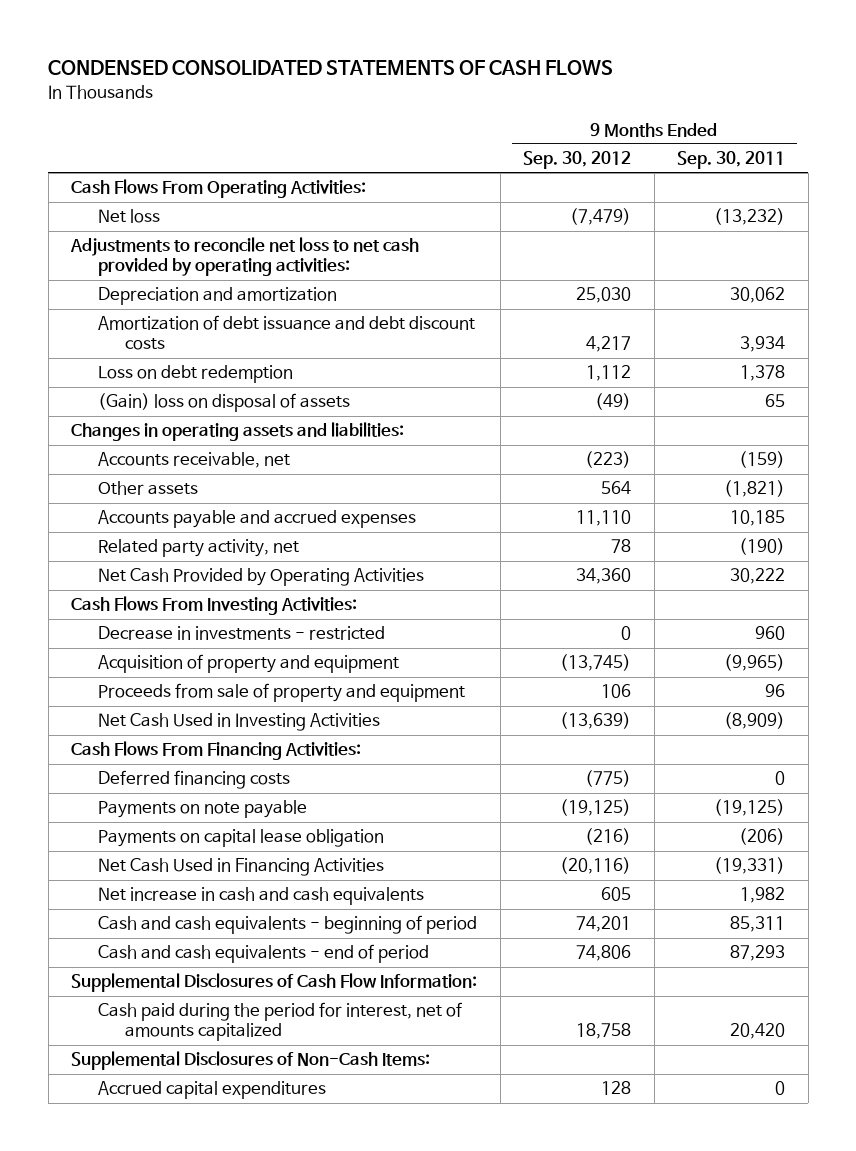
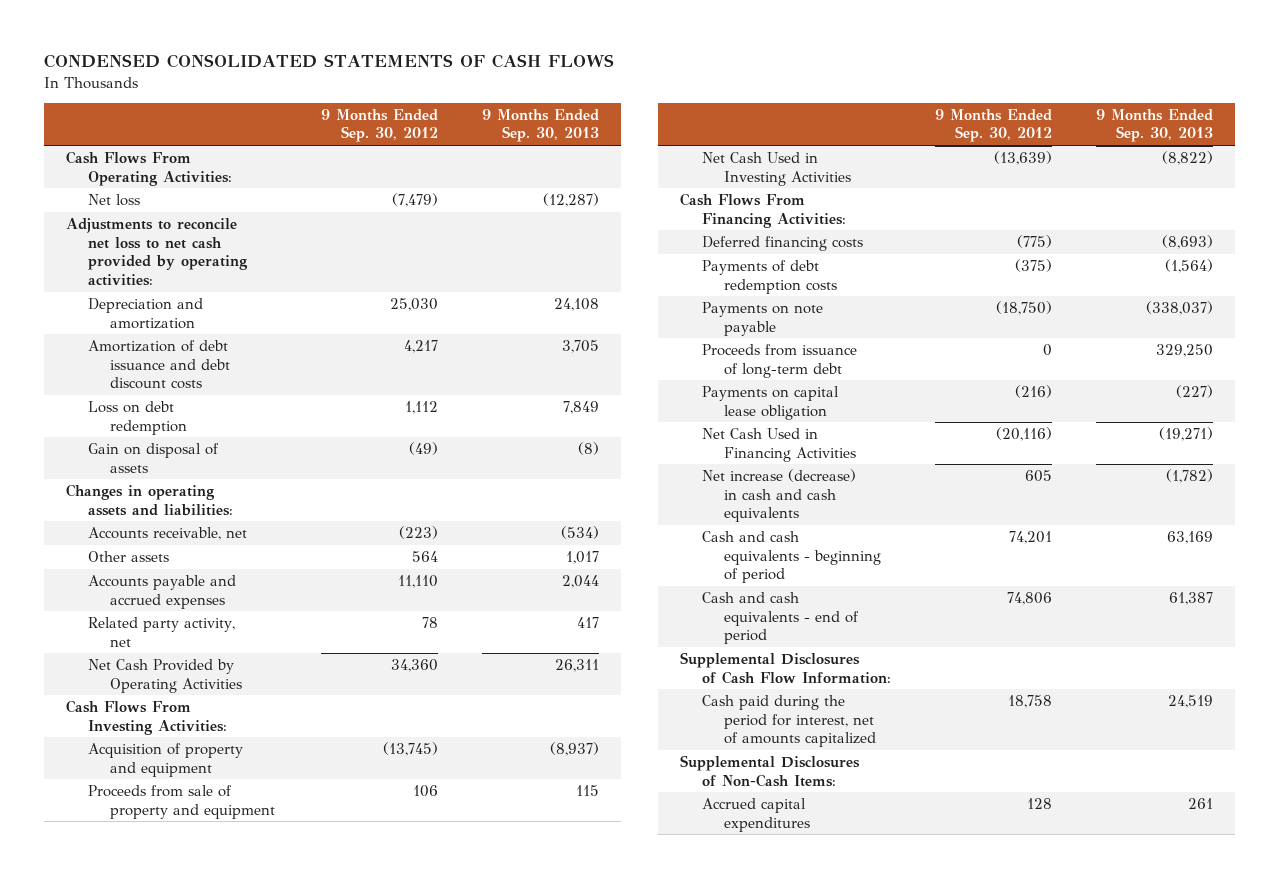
[677,151,786,170] Sep. 30, 2011 -> none
none -> [481,108,599,143] 9 Months Ended Sep. 30, 2013
[98,393,351,413] (Gain) loss on disposal of assets -> [87,443,219,473] Gain on disposal of assets
[98,626,386,641] Decrease in investments - restricted -> none
none -> [702,260,837,294] Payments of debt redemption costs
[560,799,632,817] (19,125) -> [996,301,1053,316] (18,750)
none -> [702,344,858,378] Proceeds from issuance of long-term debt
[98,887,425,906] Net increase in cash and cash equivalents -> [702,469,857,523] Net increase (decrease) in cash and cash equivalents

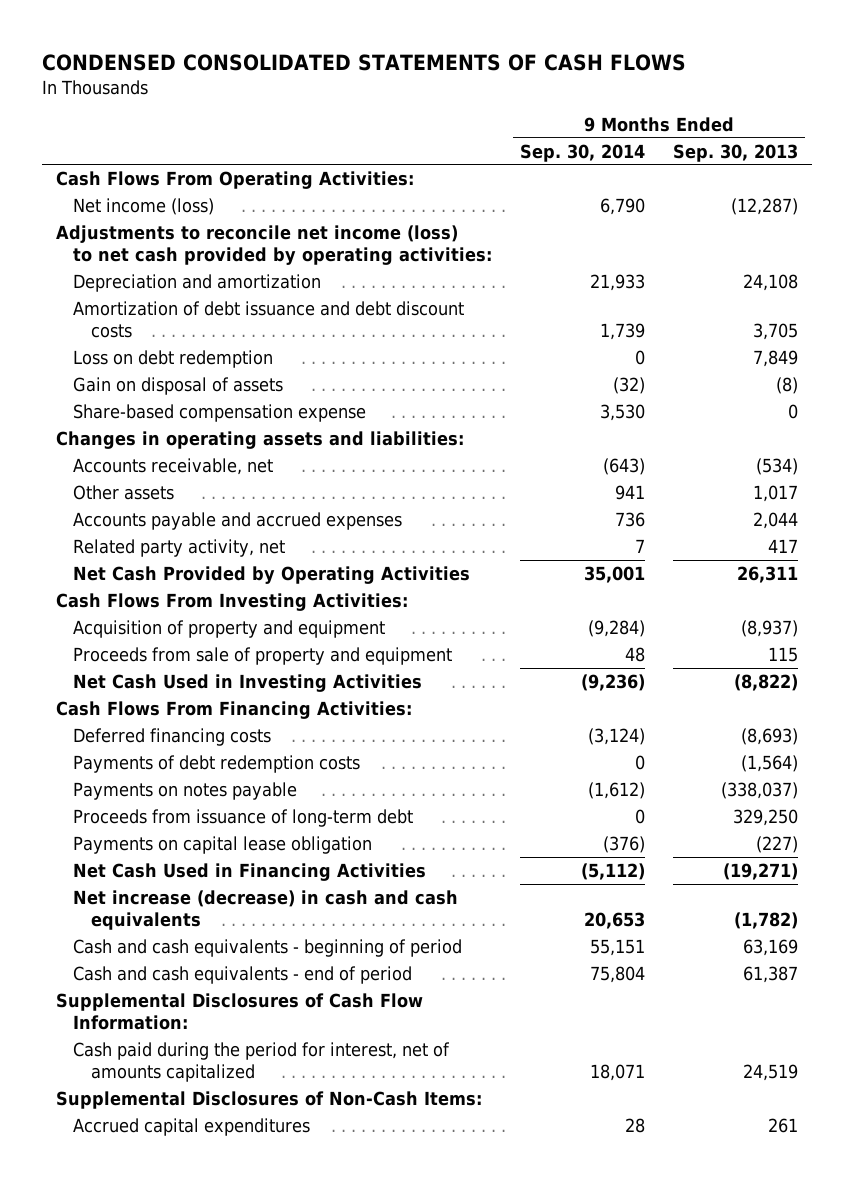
[320,108,438,143] 9 Months Ended Sep. 30, 2012 -> none
none -> [520,143,646,162] Sep. 30, 2014
[87,194,140,207] Net loss -> [73,197,215,215] Net income (loss)
[66,218,248,286] Adjustments to reconcile net loss to net cash provided by operating activities: -> [55,224,493,265] Adjustments to reconcile net income (loss) to net cash provided by operating activities:
none -> [73,403,367,422] Share-based compensation expense
[702,302,824,336] Payments on note payable -> [73,781,298,800] Payments on notes payable

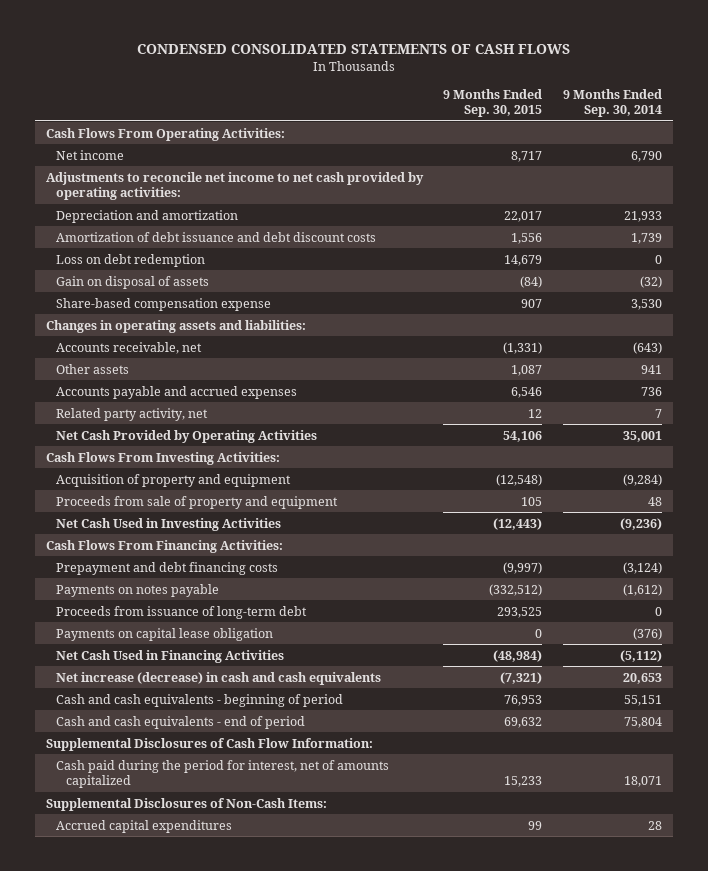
[672,143,798,162] Sep. 30, 2013 -> none
none -> [443,88,543,118] 9 Months Ended Sep. 30, 2015
[73,197,215,215] Net income (loss) -> [55,149,124,160] Net income
[55,224,493,265] Adjustments to reconcile net income (loss) to net cash provided by operating activities: -> [45,171,424,200] Adjustments to reconcile net income to net cash provided by operating activities:
[73,754,361,773] Payments of debt redemption costs -> none
[73,727,272,746] Deferred financing costs -> [55,561,278,575] Prepayment and debt financing costs

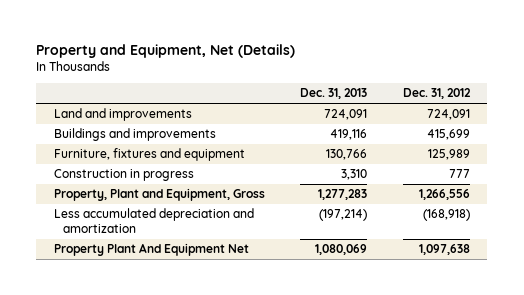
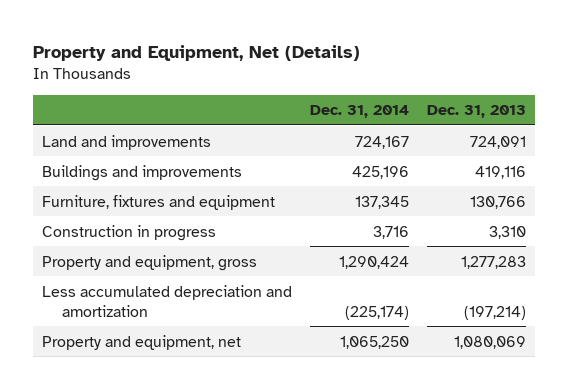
[402,88,471,100] Dec. 31, 2012 -> none
none -> [310,105,410,119] Dec. 31, 2014
[53,188,265,202] Property, Plant and Equipment, Gross -> [42,254,258,271] Property and equipment, gross
[53,243,249,257] Property Plant And Equipment Net -> [42,334,242,350] Property and equipment, net

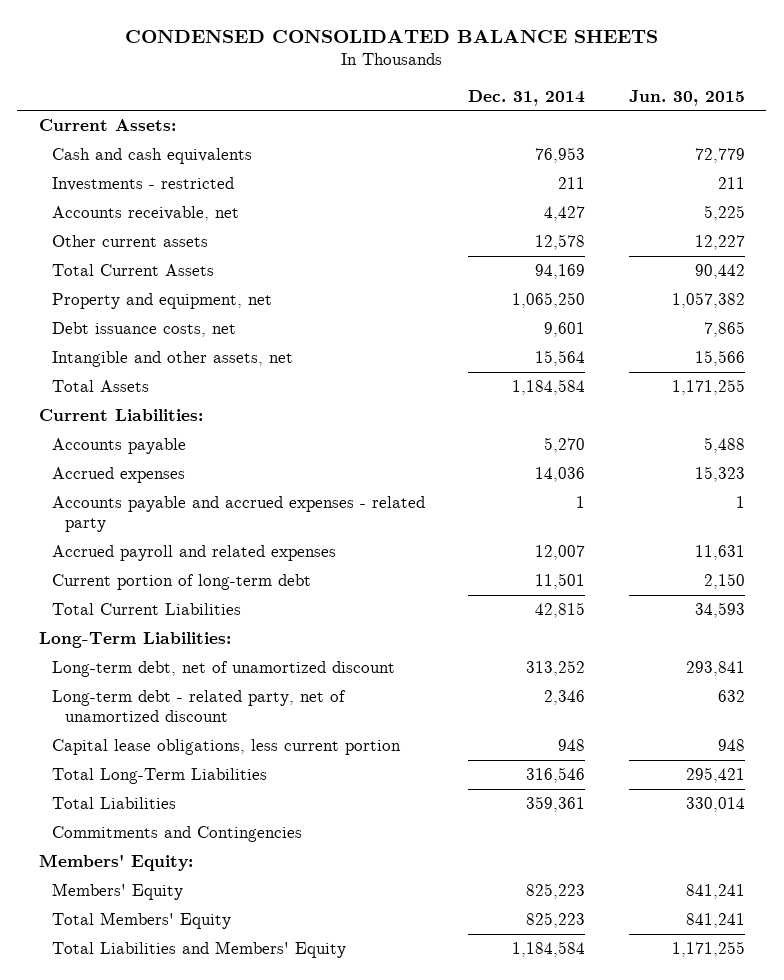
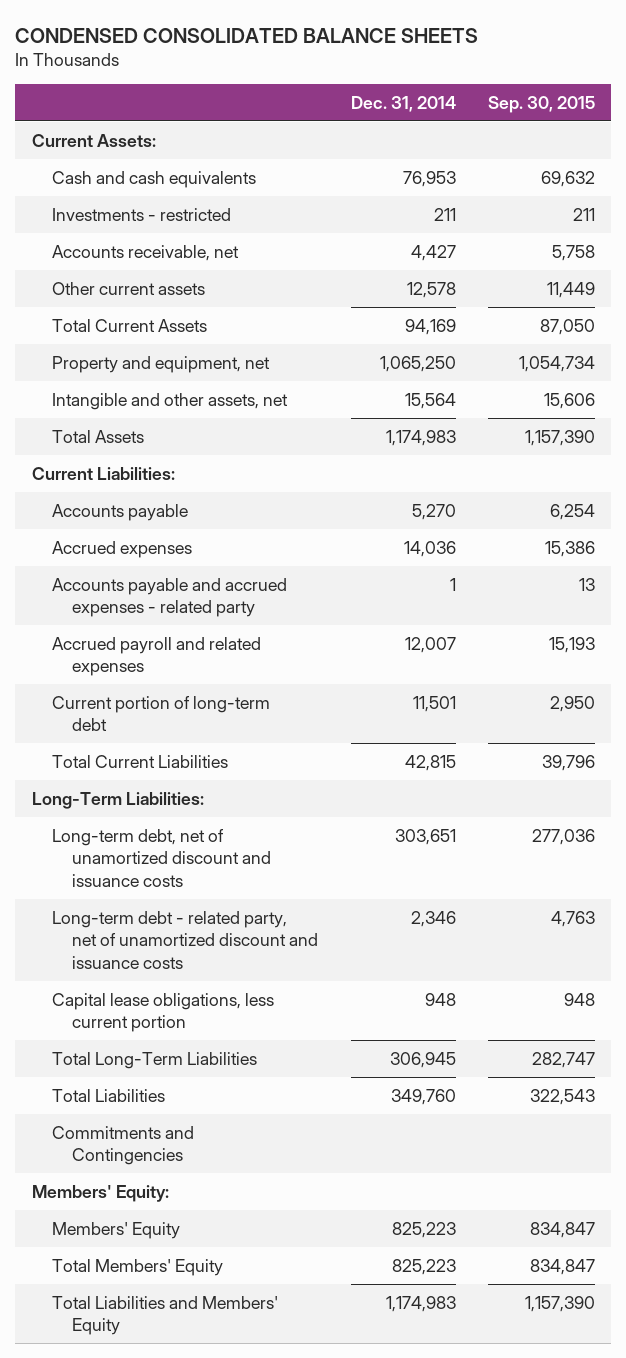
[628,89,745,106] Jun. 30, 2015 -> none
none -> [487,95,595,113] Sep. 30, 2015
[51,322,236,338] Debt issuance costs, net -> none
[512,379,586,396] 1,184,584 -> [385,429,456,446] 1,174,983
[51,661,395,678] Long-term debt, net of unamortized discount -> [51,828,272,888] Long-term debt, net of unamortized discount and issuance costs
[526,660,586,677] 313,252 -> [394,828,456,845] 303,651
[51,690,346,723] Long-term debt - related party, net of unamortized discount -> [51,910,319,970] Long-term debt - related party, net of unamortized discount and issuance costs
[526,767,586,784] 316,546 -> [389,1051,456,1068] 306,945
[526,796,586,813] 359,361 -> [390,1088,456,1105] 349,760
[512,941,586,958] 1,184,584 -> [385,1295,456,1312] 1,174,983

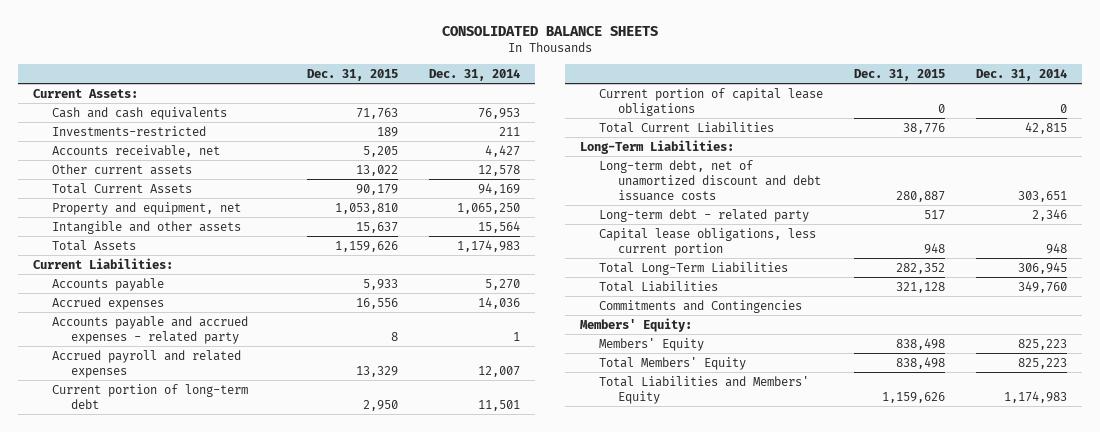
[15,27,479,43] CONDENSED CONSOLIDATED BALANCE SHEETS -> [441,25,658,36] CONSOLIDATED BALANCE SHEETS
[487,95,595,113] Sep. 30, 2015 -> none
none -> [306,68,398,81] Dec. 31, 2015
[51,207,231,221] Investments - restricted -> [51,125,206,136] Investments-restricted
[51,392,288,410] Intangible and other assets, net -> [51,220,241,234] Intangible and other assets
none -> [599,87,824,116] Current portion of capital lease obligations
[51,828,272,888] Long-term debt, net of unamortized discount and issuance costs -> [599,159,822,201] Long-term debt, net of unamortized discount and debt issuance costs
[51,910,319,970] Long-term debt - related party, net of unamortized discount and issuance costs -> [599,208,810,222] Long-term debt - related party

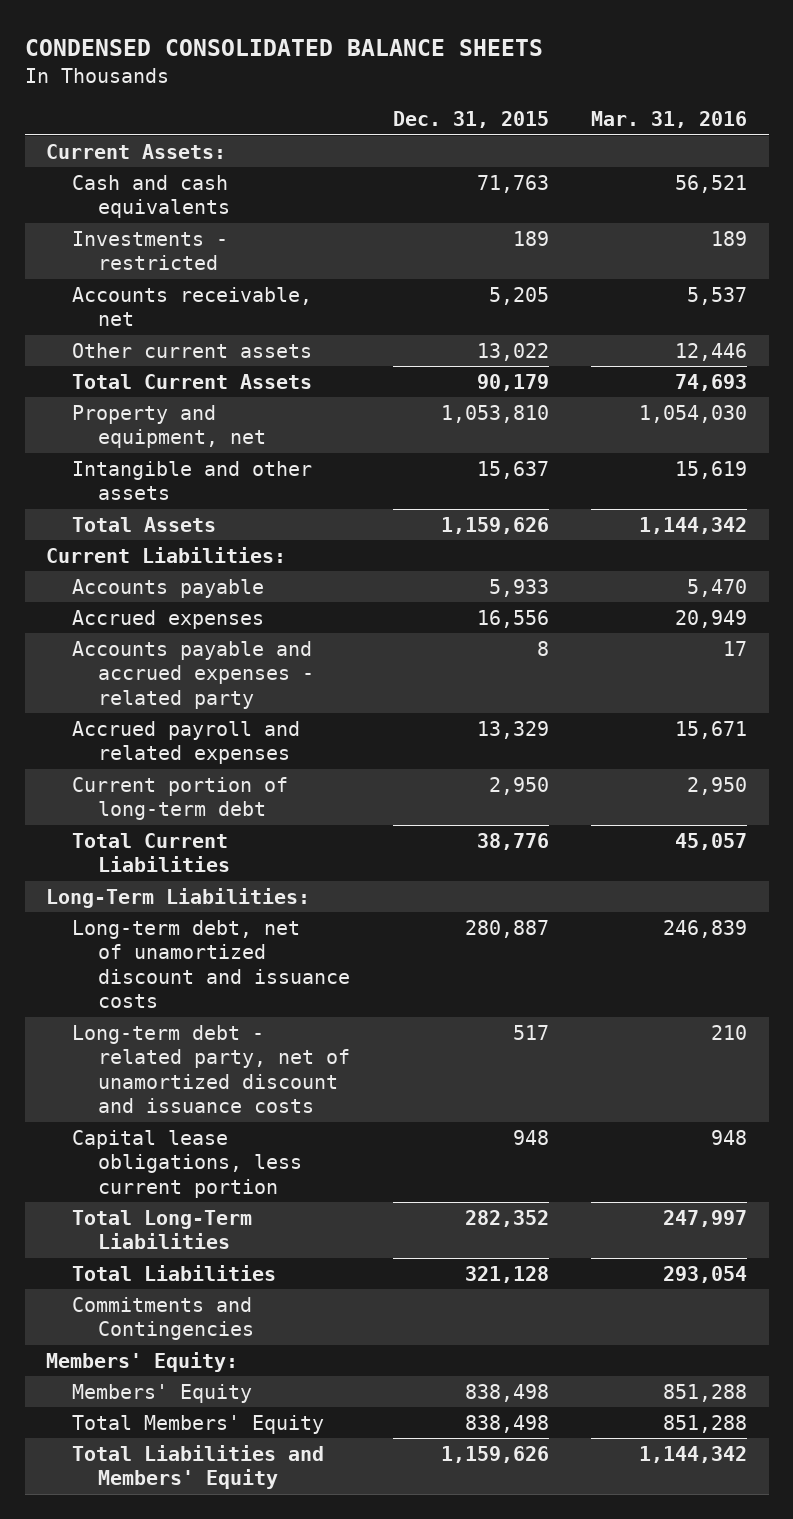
[441,25,658,36] CONSOLIDATED BALANCE SHEETS -> [24,39,543,57] CONDENSED CONSOLIDATED BALANCE SHEETS
[428,68,520,81] Dec. 31, 2014 -> none
none -> [591,111,748,129] Mar. 31, 2016
[51,125,206,136] Investments-restricted -> [72,230,229,271] Investments - restricted
[599,87,824,116] Current portion of capital lease obligations -> none
[599,159,822,201] Long-term debt, net of unamortized discount and debt issuance costs -> [72,919,351,1009] Long-term debt, net of unamortized discount and issuance costs
[599,208,810,222] Long-term debt - related party -> [72,1024,351,1114] Long-term debt - related party, net of unamortized discount and issuance costs

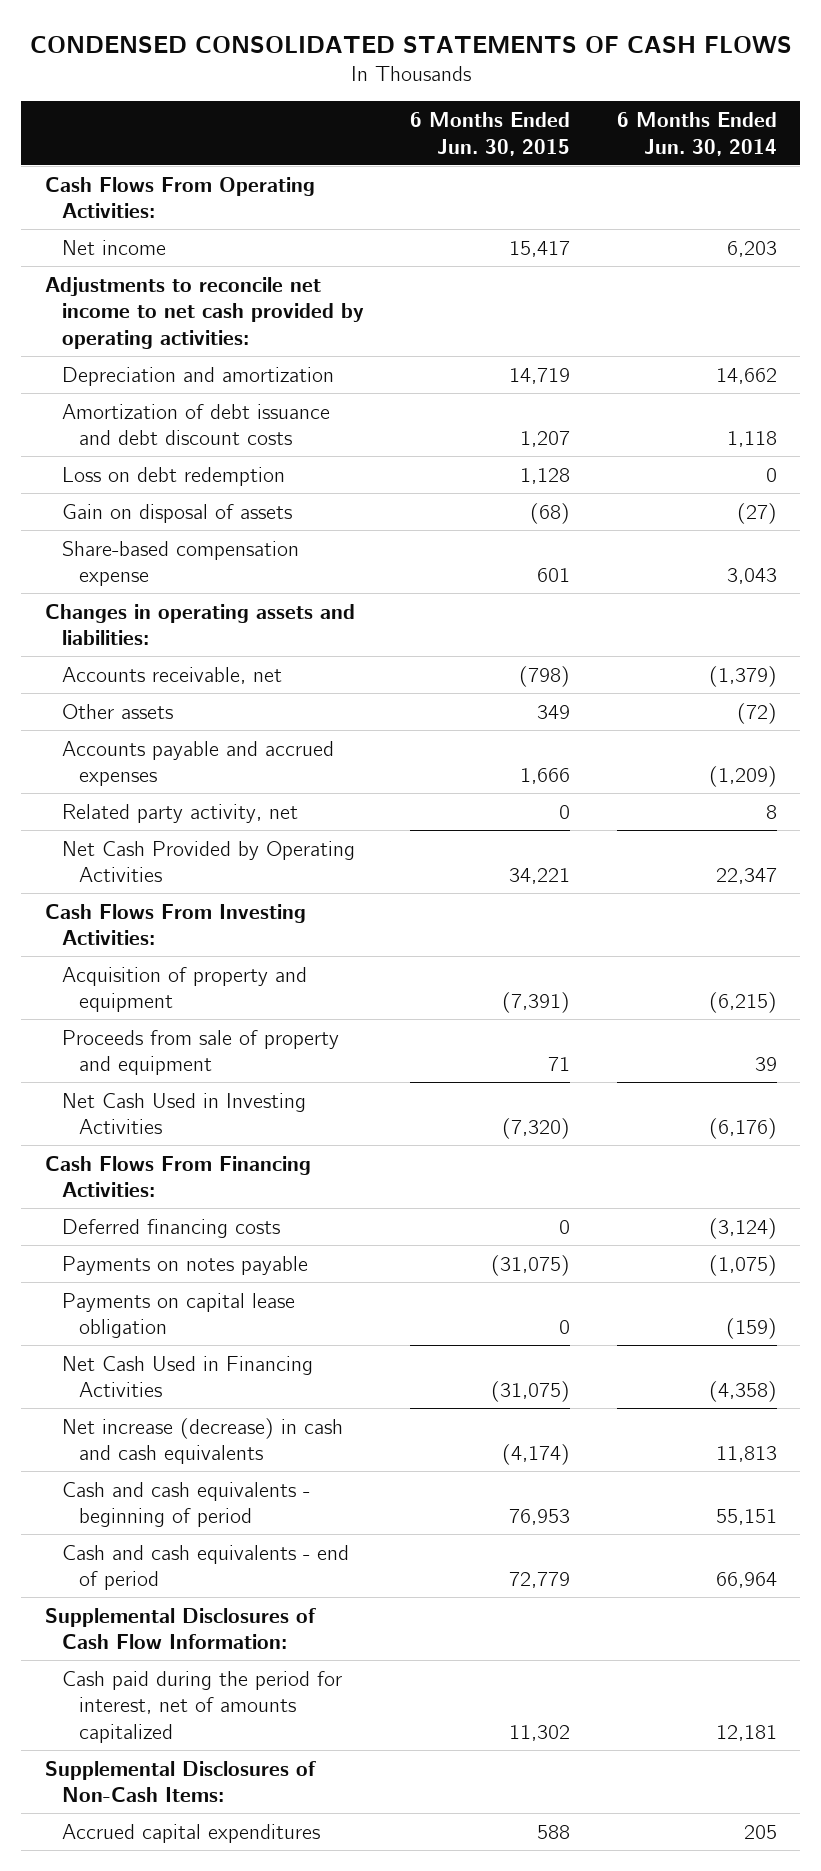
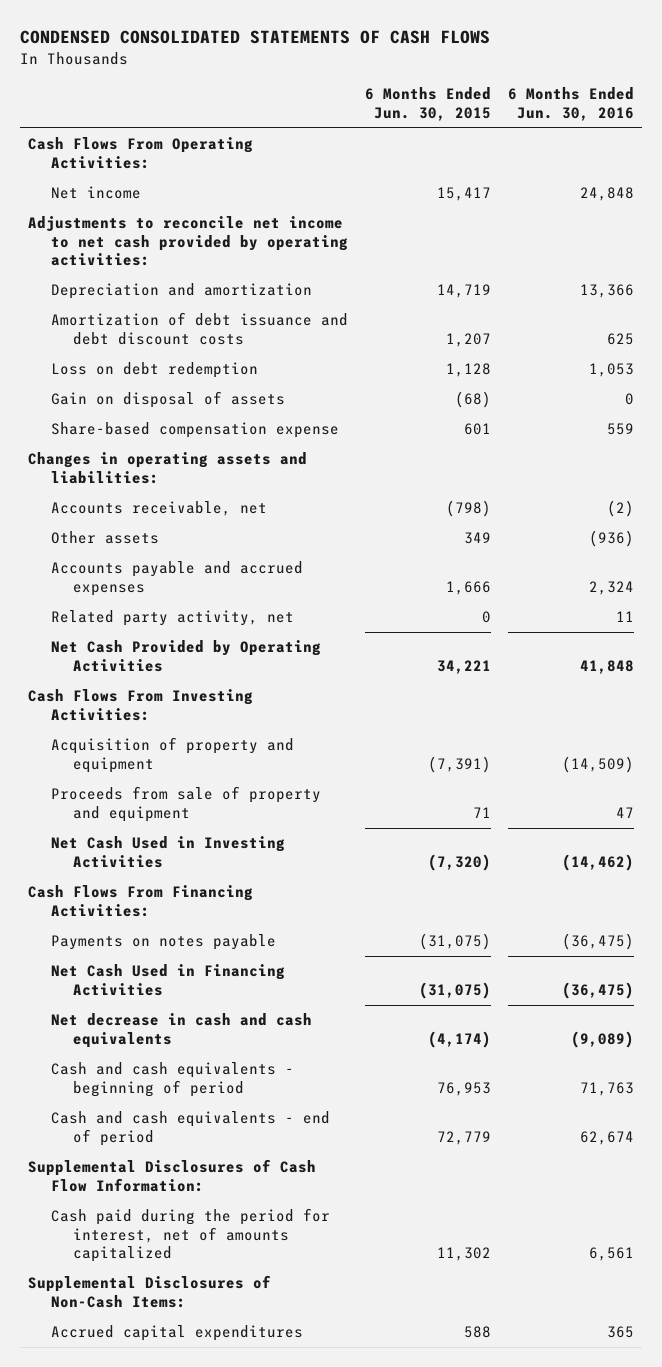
[616,112,777,156] 6 Months Ended Jun. 30, 2014 -> none
none -> [507,87,634,121] 6 Months Ended Jun. 30, 2016
[61,1218,280,1238] Deferred financing costs -> none
[61,1292,295,1339] Payments on capital lease obligation -> none
[61,1417,343,1465] Net increase (decrease) in cash and cash equivalents -> [50,1013,312,1048] Net decrease in cash and cash equivalents

